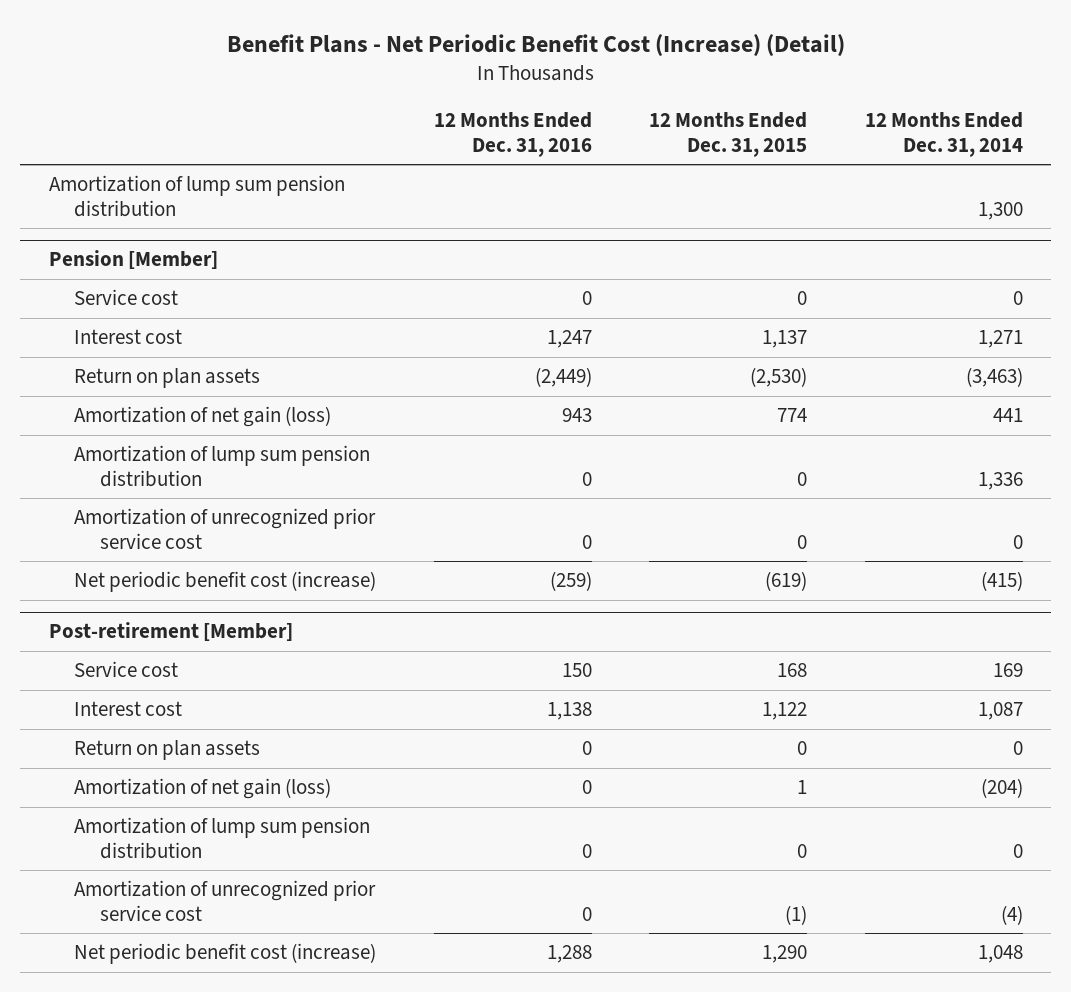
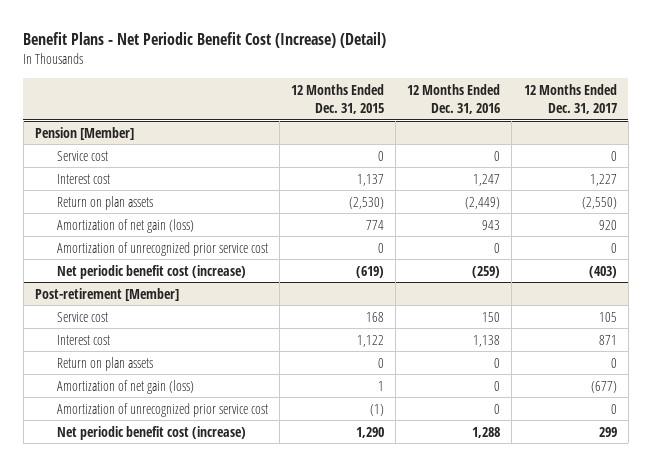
[864,112,1023,157] 12 Months Ended Dec. 31, 2014 -> none
none -> [523,84,617,114] 12 Months Ended Dec. 31, 2017
[48,175,345,217] Amortization of lump sum pension distribution -> none
[74,445,371,487] Amortization of lump sum pension distribution -> none
[74,817,371,859] Amortization of lump sum pension distribution -> none

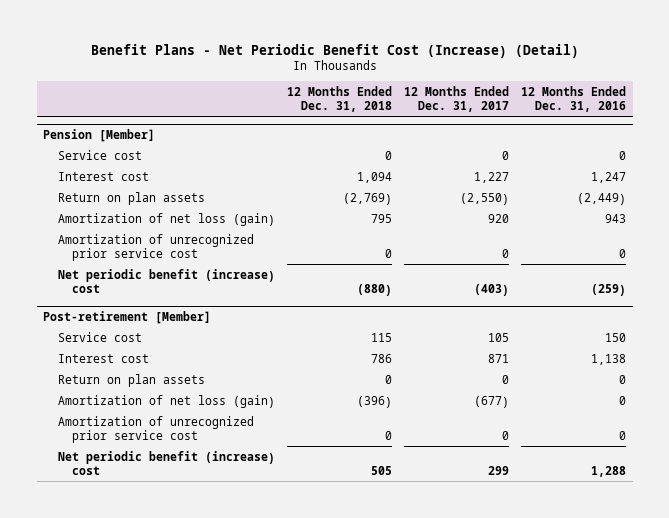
[290,84,384,114] 12 Months Ended Dec. 31, 2015 -> none
none -> [286,85,392,113] 12 Months Ended Dec. 31, 2018
[56,218,194,233] Amortization of net gain (loss) -> [57,212,275,226] Amortization of net loss (gain)
[56,264,246,279] Net periodic benefit cost (increase) -> [57,268,275,293] Net periodic benefit (increase) cost
[56,379,194,394] Amortization of net gain (loss) -> [57,394,275,408] Amortization of net loss (gain)
[56,425,246,440] Net periodic benefit cost (increase) -> [57,450,275,475] Net periodic benefit (increase) cost

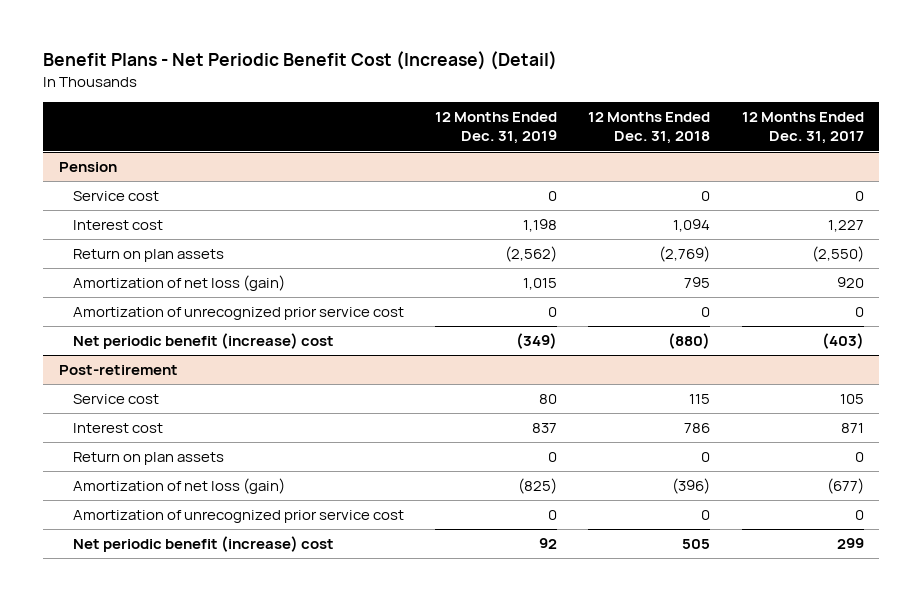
[521,85,627,113] 12 Months Ended Dec. 31, 2016 -> none
none -> [434,111,557,145] 12 Months Ended Dec. 31, 2019
[43,128,156,142] Pension [Member] -> [58,162,117,173] Pension
[43,310,212,324] Post-retirement [Member] -> [58,365,178,376] Post-retirement

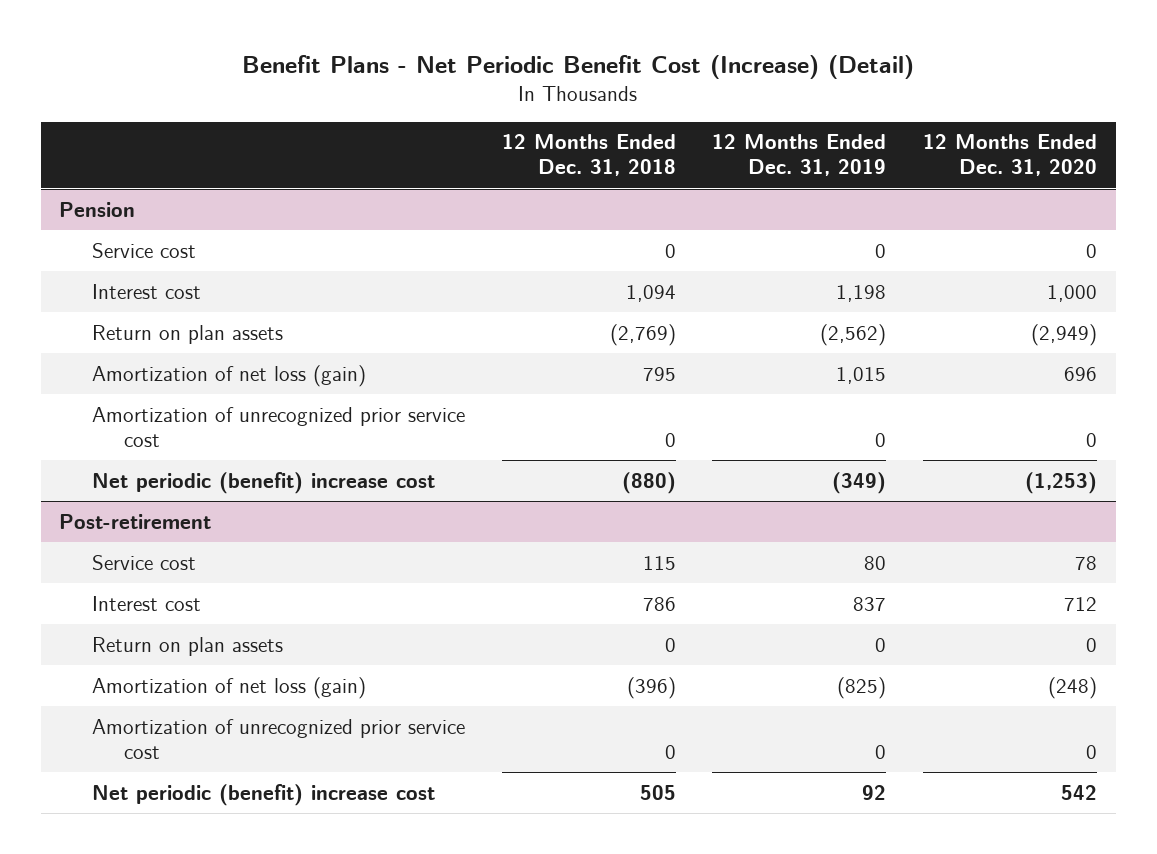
[741,111,864,145] 12 Months Ended Dec. 31, 2017 -> none
none -> [923,134,1098,177] 12 Months Ended Dec. 31, 2020
[72,333,334,350] Net periodic benefit (increase) cost -> [91,471,435,494] Net periodic (benefit) increase cost
[72,536,334,553] Net periodic benefit (increase) cost -> [91,783,435,806] Net periodic (benefit) increase cost

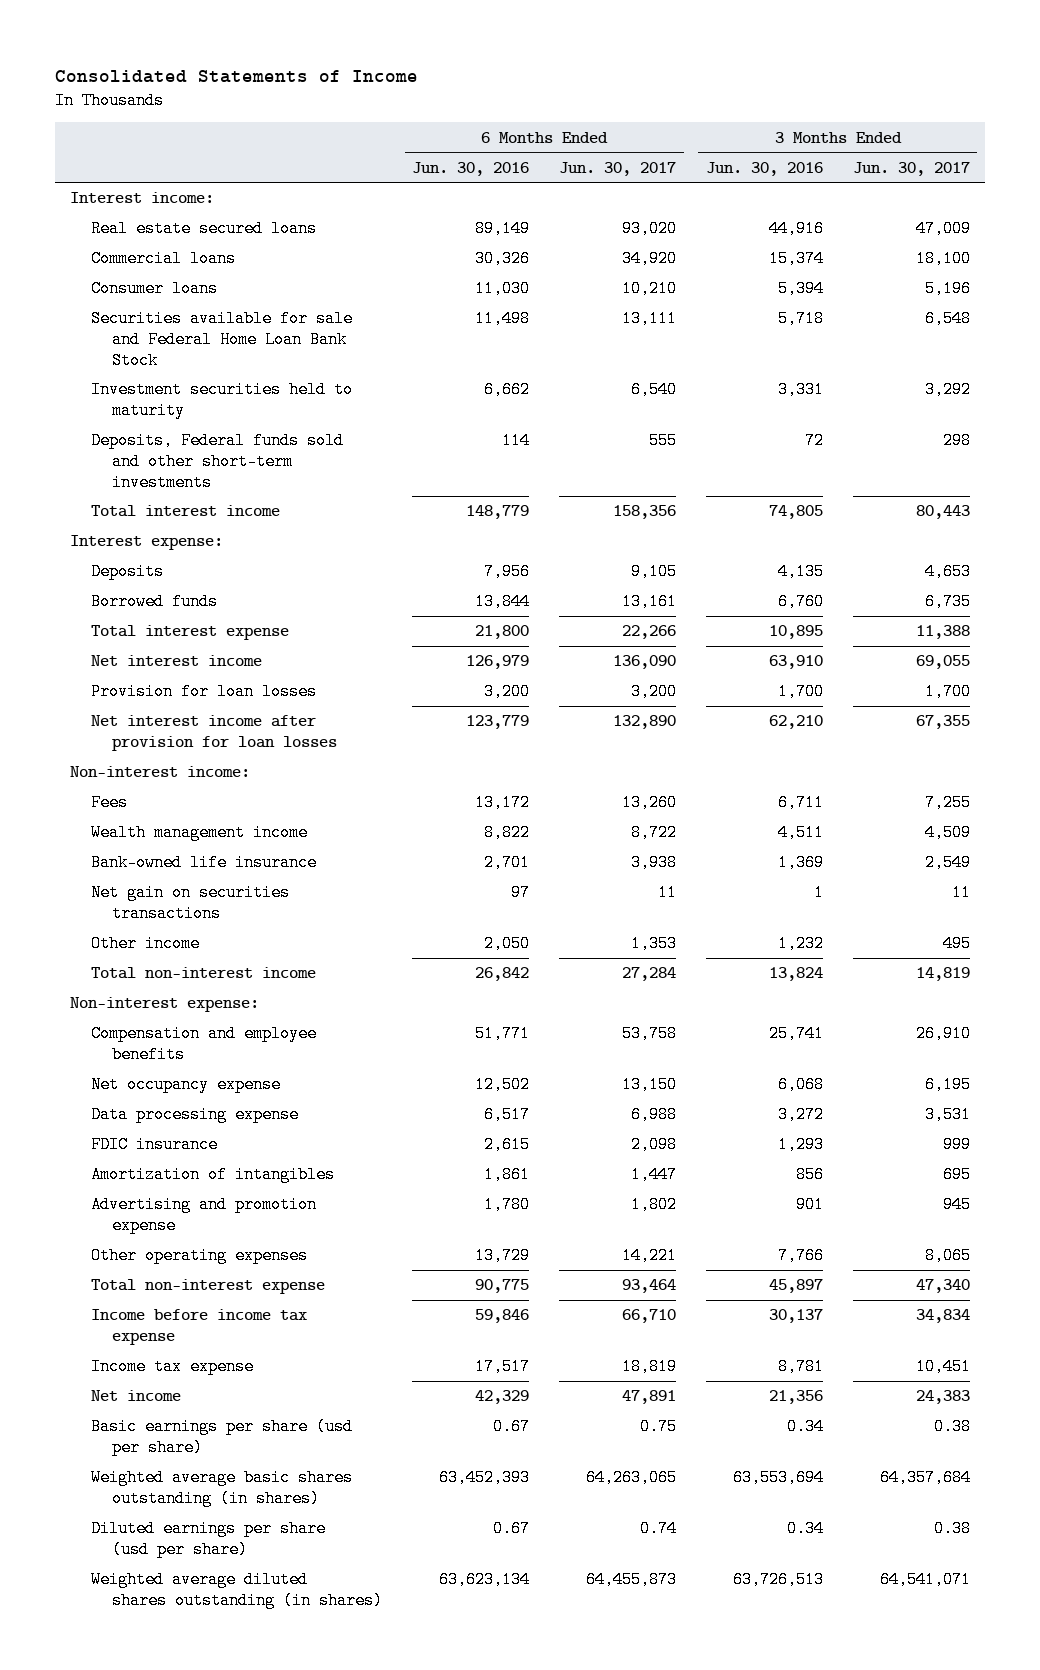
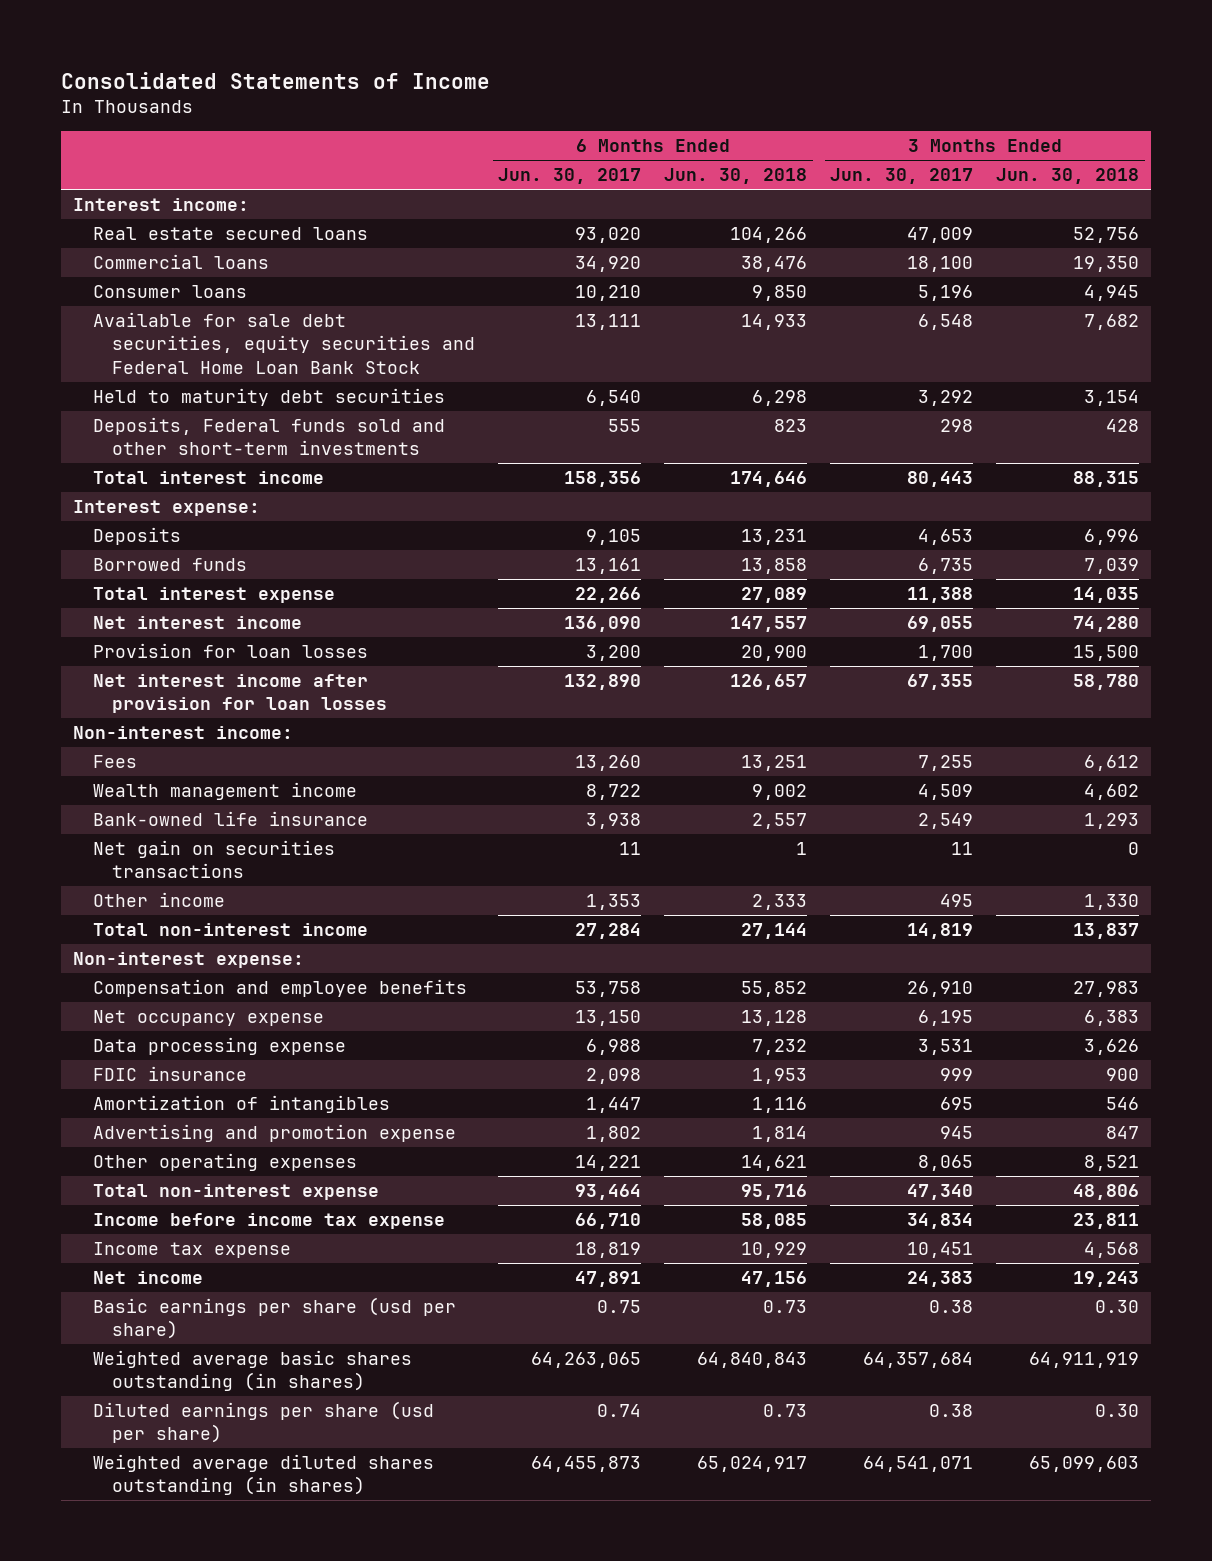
[412,161,530,176] Jun. 30, 2016 -> none
[705,161,823,176] Jun. 30, 2016 -> none
none -> [664,168,808,185] Jun. 30, 2018
none -> [996,168,1140,185] Jun. 30, 2018
[91,310,354,369] Securities available for sale and Federal Home Loan Bank Stock -> [92,312,476,374] Available for sale debt securities, equity securities and Federal Home Loan Bank Stock
[91,381,354,419] Investment securities held to maturity -> [92,388,445,407] Held to maturity debt securities

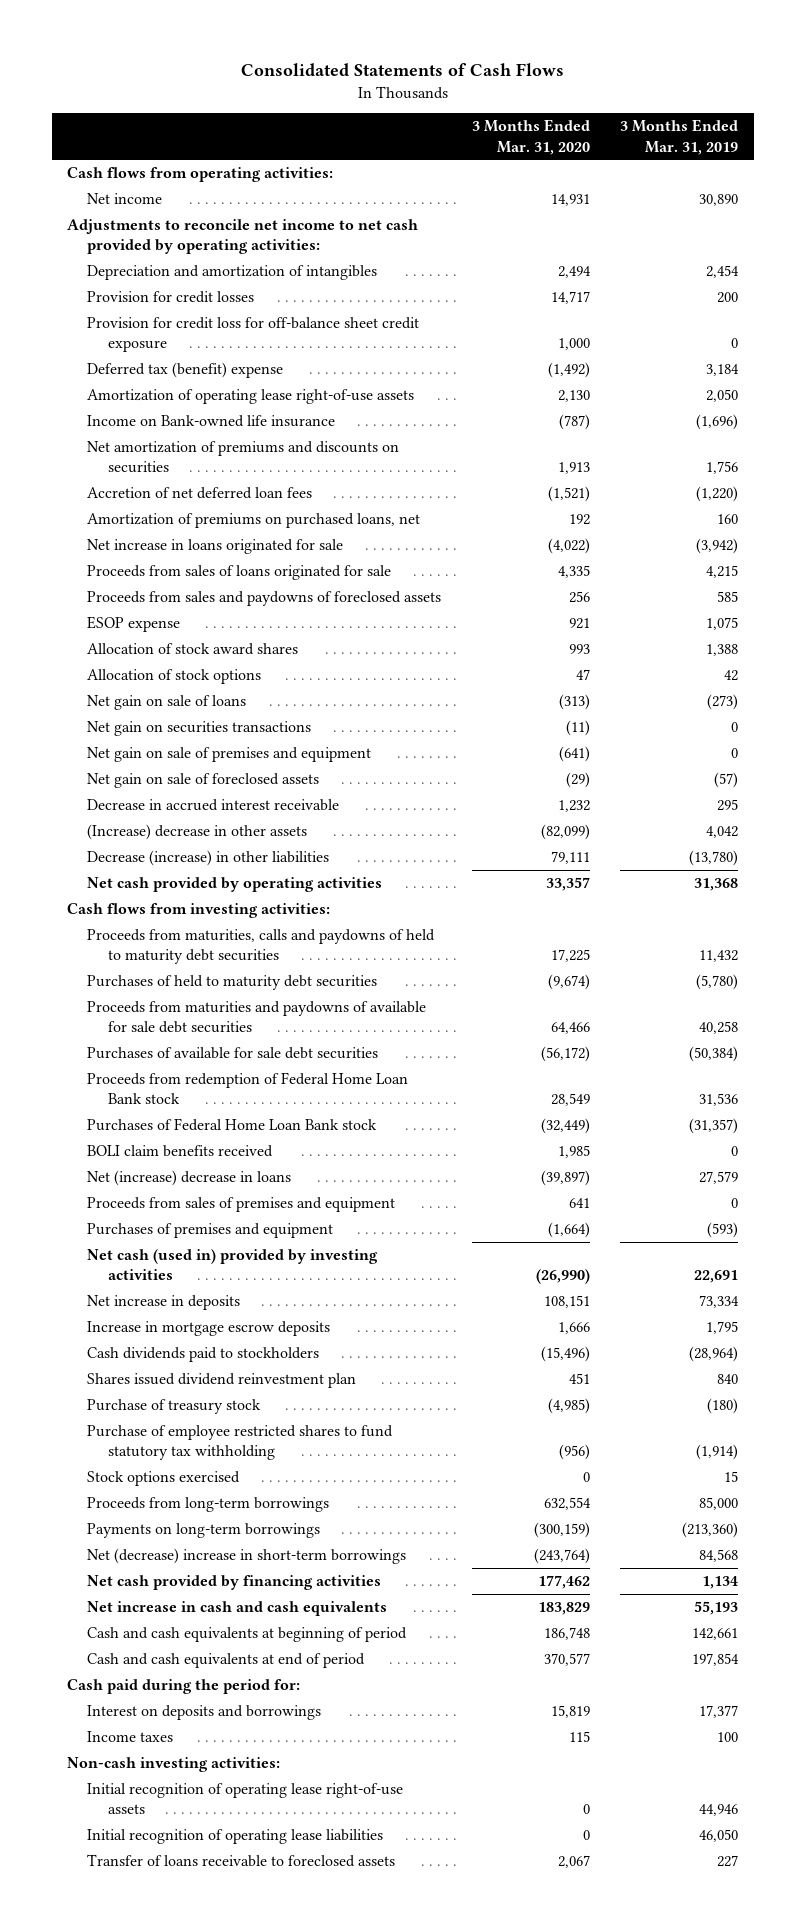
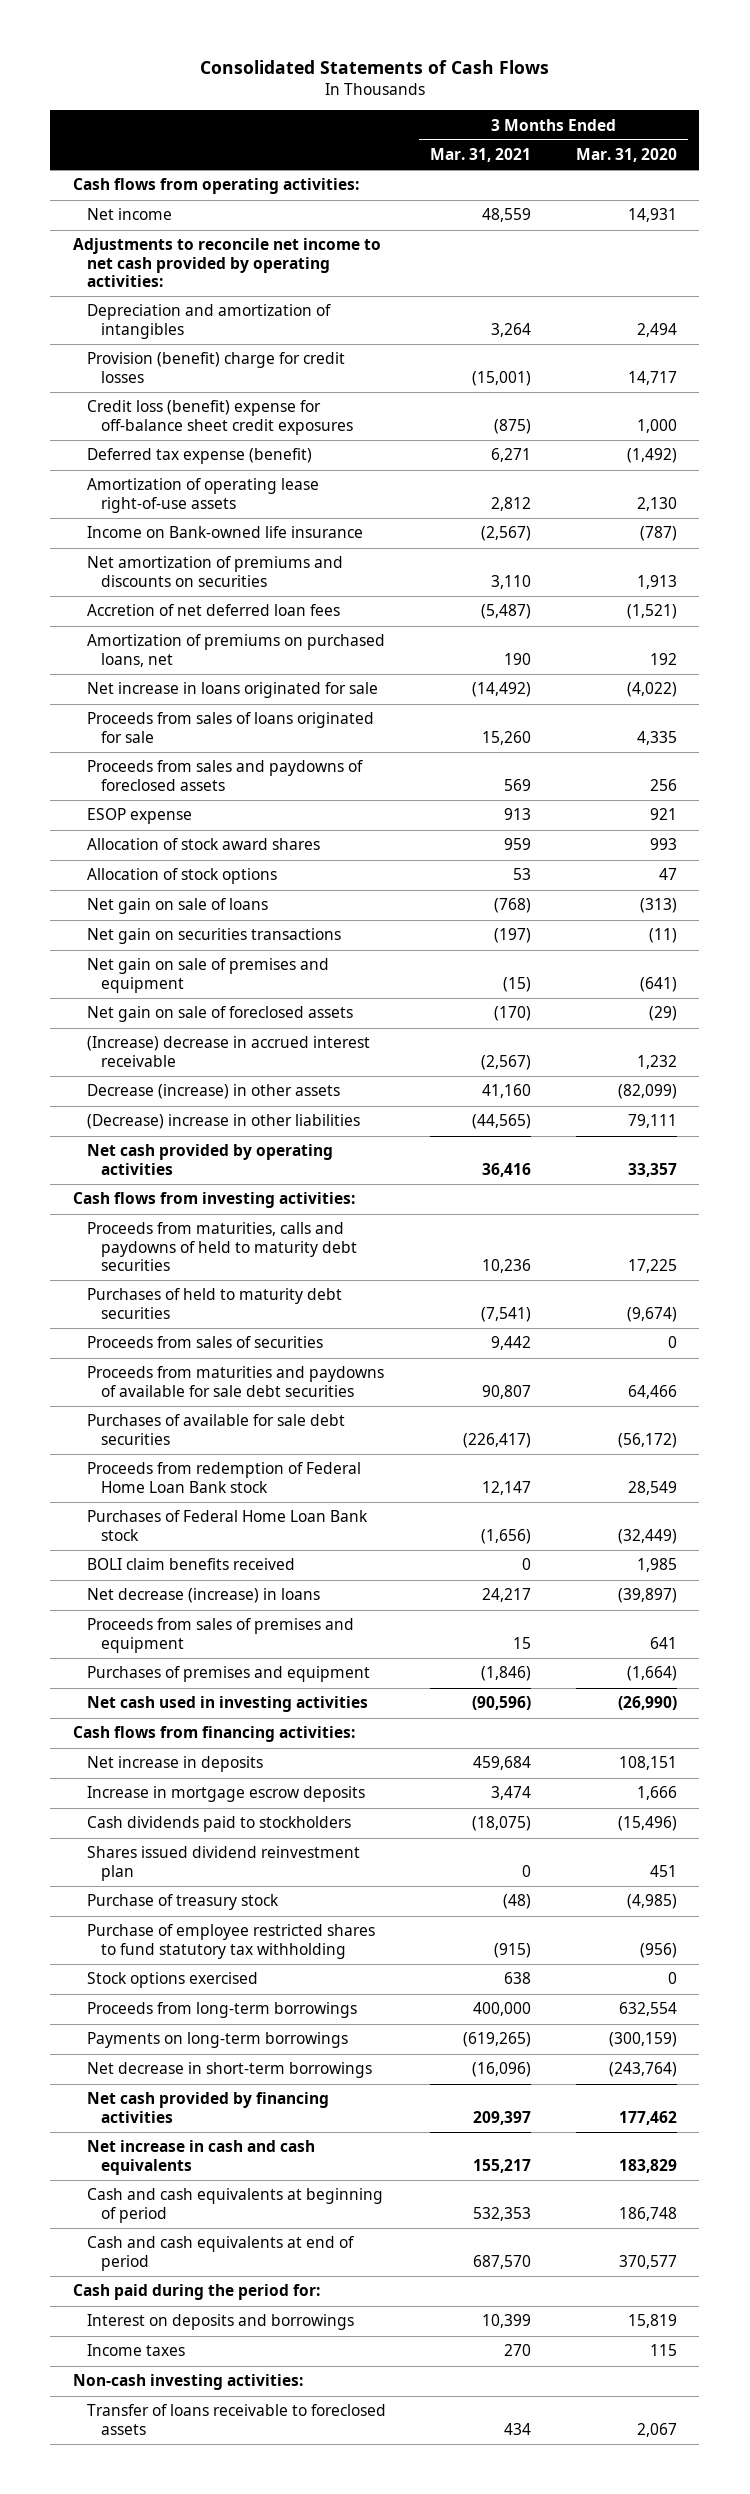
[620,119,739,155] 3 Months Ended Mar. 31, 2019 -> none
none -> [430,148,532,163] Mar. 31, 2021
[87,291,255,304] Provision for credit losses -> [86,352,345,383] Provision (benefit) charge for credit losses
[87,317,420,353] Provision for credit loss for off-balance sheet credit exposure -> [86,400,353,435] Credit loss (benefit) expense for off-balance sheet credit exposures
[87,362,284,379] Deferred tax (benefit) expense -> [86,448,312,465] Deferred tax expense (benefit)
[87,799,340,812] Decrease in accrued interest receivable -> [86,1036,370,1067] (Increase) decrease in accrued interest receivable
[87,824,308,841] (Increase) decrease in other assets -> [86,1084,340,1100] Decrease (increase) in other assets
[87,850,330,867] Decrease (increase) in other liabilities -> [86,1114,360,1130] (Decrease) increase in other liabilities
none -> [86,1336,323,1349] Proceeds from sales of securities
[87,1170,292,1187] Net (increase) decrease in loans -> [86,1588,320,1604] Net decrease (increase) in loans
[87,1249,379,1281] Net cash (used in) provided by investing activities -> [86,1696,368,1713] Net cash used in investing activities
none -> [72,1726,355,1743] Cash flows from financing activities:
[87,1548,407,1565] Net (decrease) increase in short-term borrowings -> [86,2062,372,2079] Net decrease in short-term borrowings
[87,1783,404,1815] Initial recognition of operating lease right-of-use assets -> none
[87,1829,384,1845] Initial recognition of operating lease liabilities -> none

